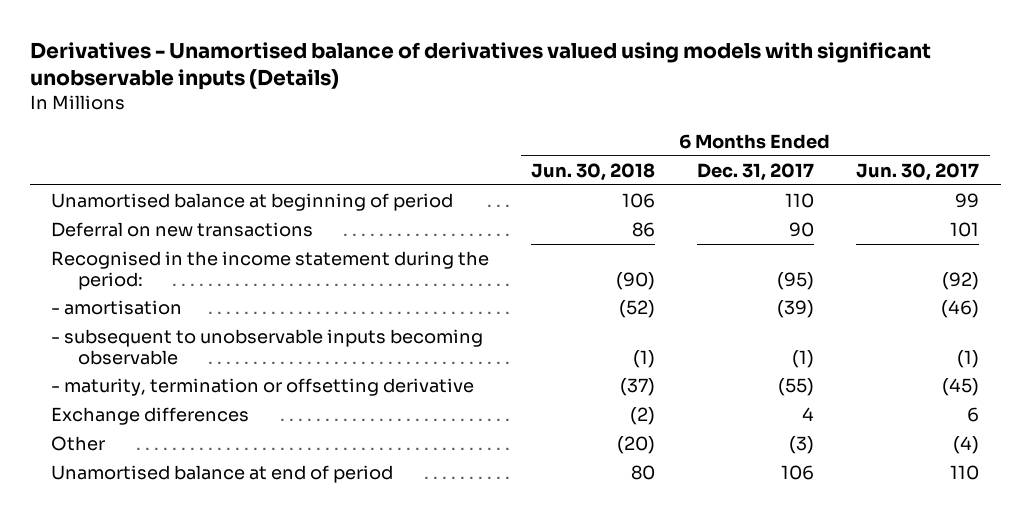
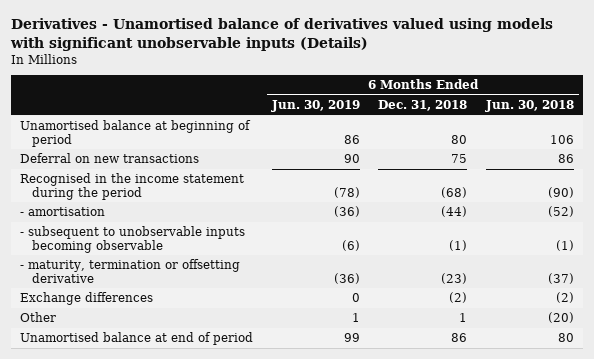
[697,162,815,181] Dec. 31, 2017 -> none
[856,162,980,181] Jun. 30, 2017 -> none
none -> [270,100,360,113] Jun. 30, 2019
none -> [378,100,468,112] Dec. 31, 2018
[51,250,490,290] Recognised in the income statement during the period: -> [20,173,245,200] Recognised in the income statement during the period

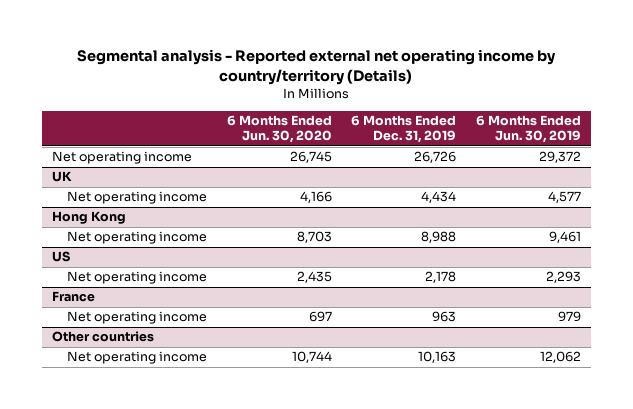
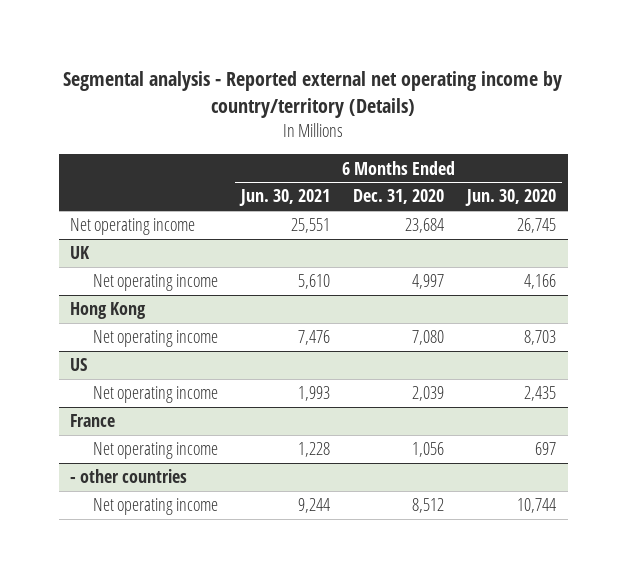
[351,115,457,144] 6 Months Ended Dec. 31, 2019 -> none
[475,115,581,144] 6 Months Ended Jun. 30, 2019 -> none
none -> [239,189,331,207] Jun. 30, 2021
none -> [353,189,445,205] Dec. 31, 2020
[51,331,154,343] Other countries -> [70,469,188,484] - other countries

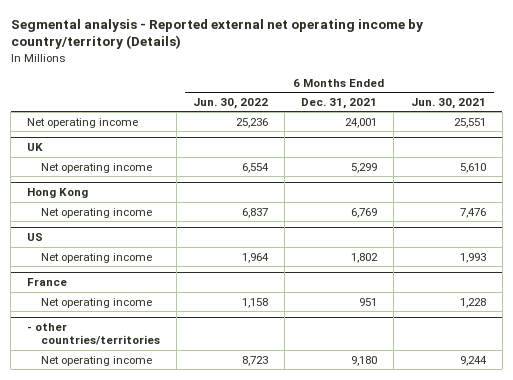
[353,189,445,205] Dec. 31, 2020 -> none
[465,189,557,207] Jun. 30, 2020 -> none
none -> [193,98,269,110] Jun. 30, 2022
none -> [301,98,378,110] Dec. 31, 2021
[70,469,188,484] - other countries -> [27,323,161,346] - other countries/territories

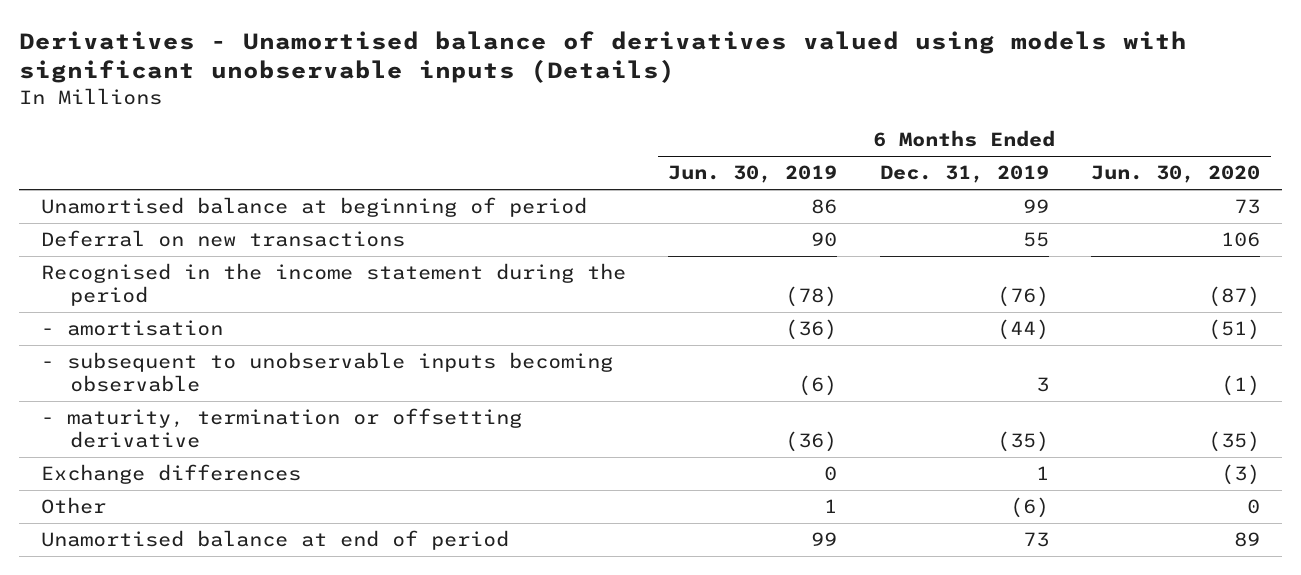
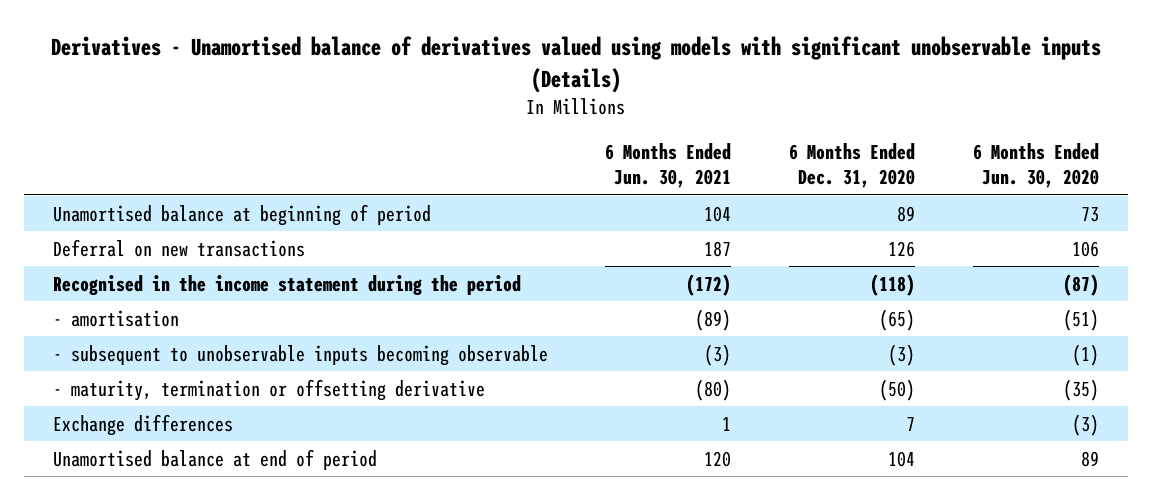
[668,165,838,184] Jun. 30, 2019 -> none
[879,165,1049,184] Dec. 31, 2019 -> none
none -> [605,142,732,189] 6 Months Ended Jun. 30, 2021
none -> [789,142,916,189] 6 Months Ended Dec. 31, 2020
[40,497,106,515] Other -> none

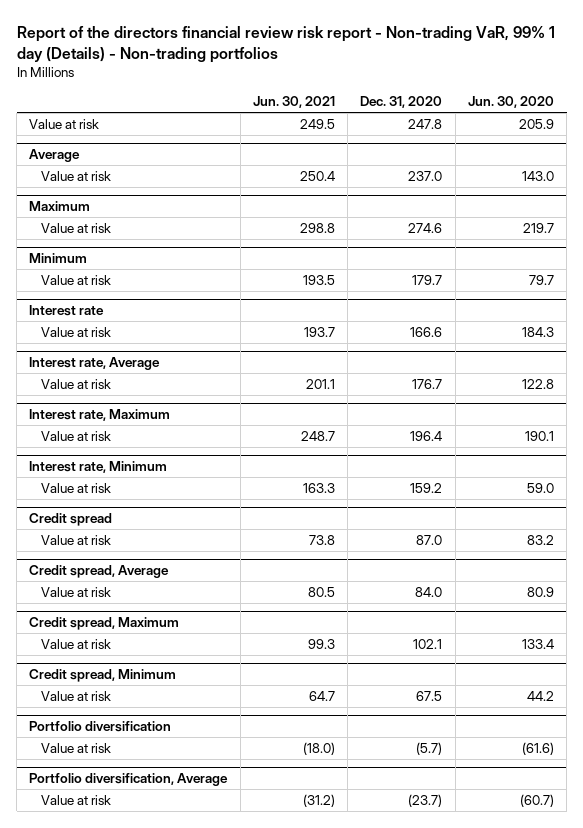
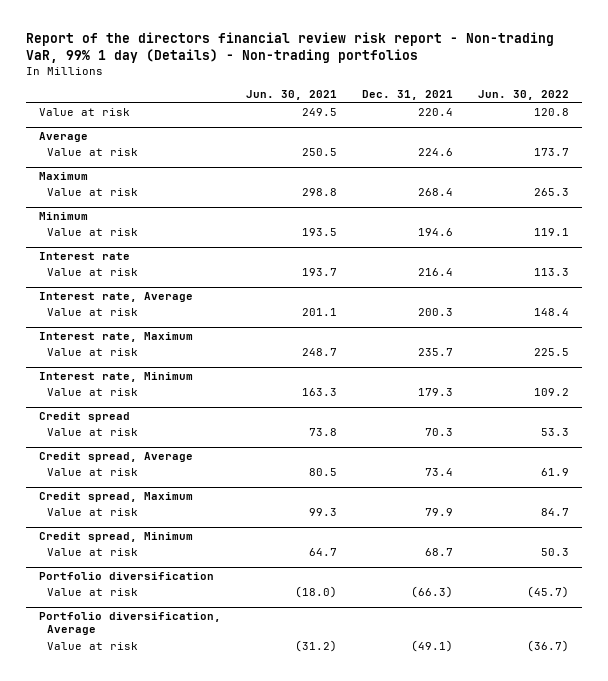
[360,96,443,109] Dec. 31, 2020 -> none
[467,96,554,109] Jun. 30, 2020 -> none
none -> [362,90,454,101] Dec. 31, 2021
none -> [478,90,570,101] Jun. 30, 2022
[299,170,335,181] 250.4 -> [301,148,337,157] 250.5

